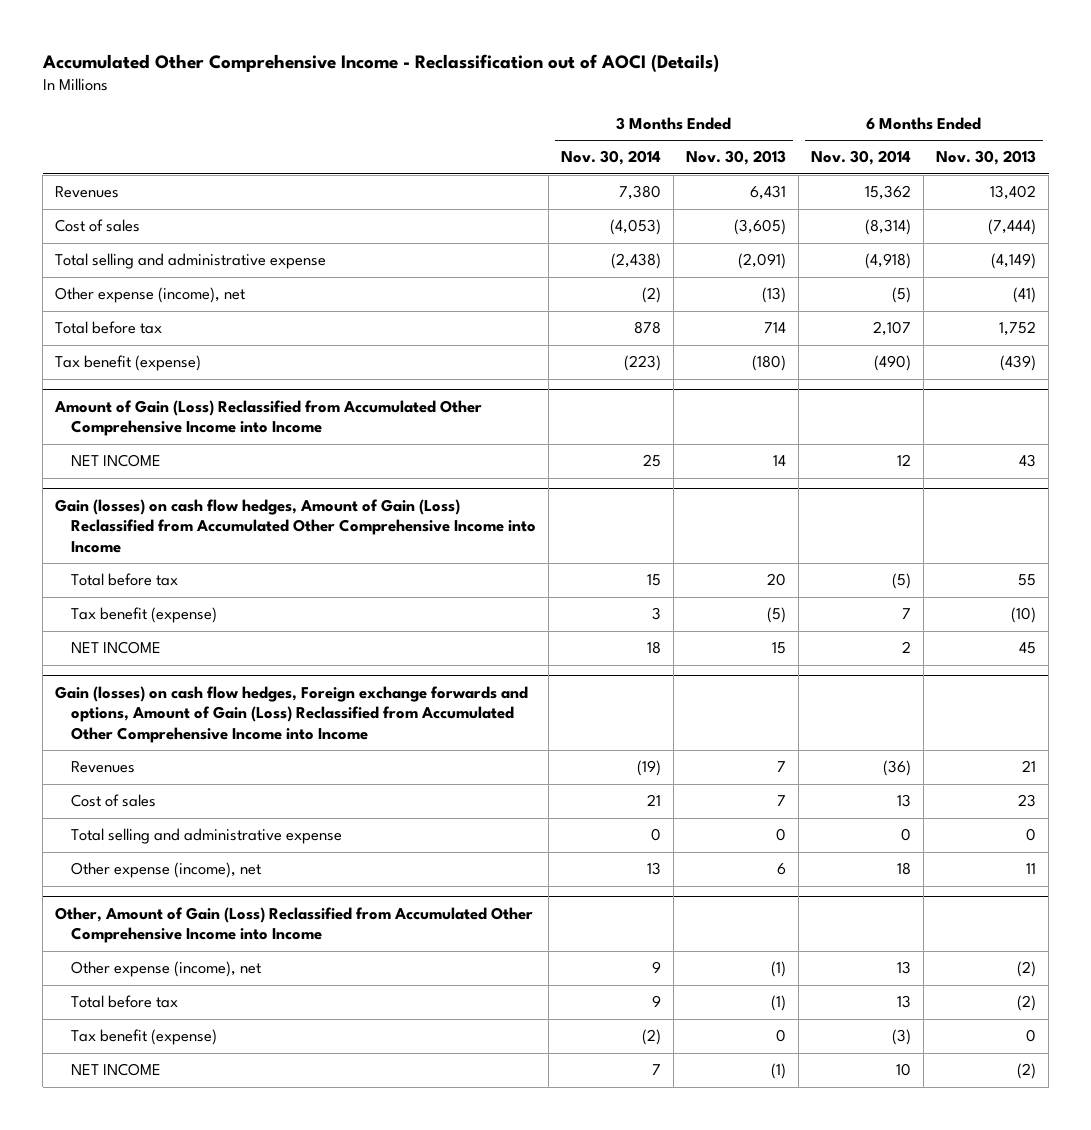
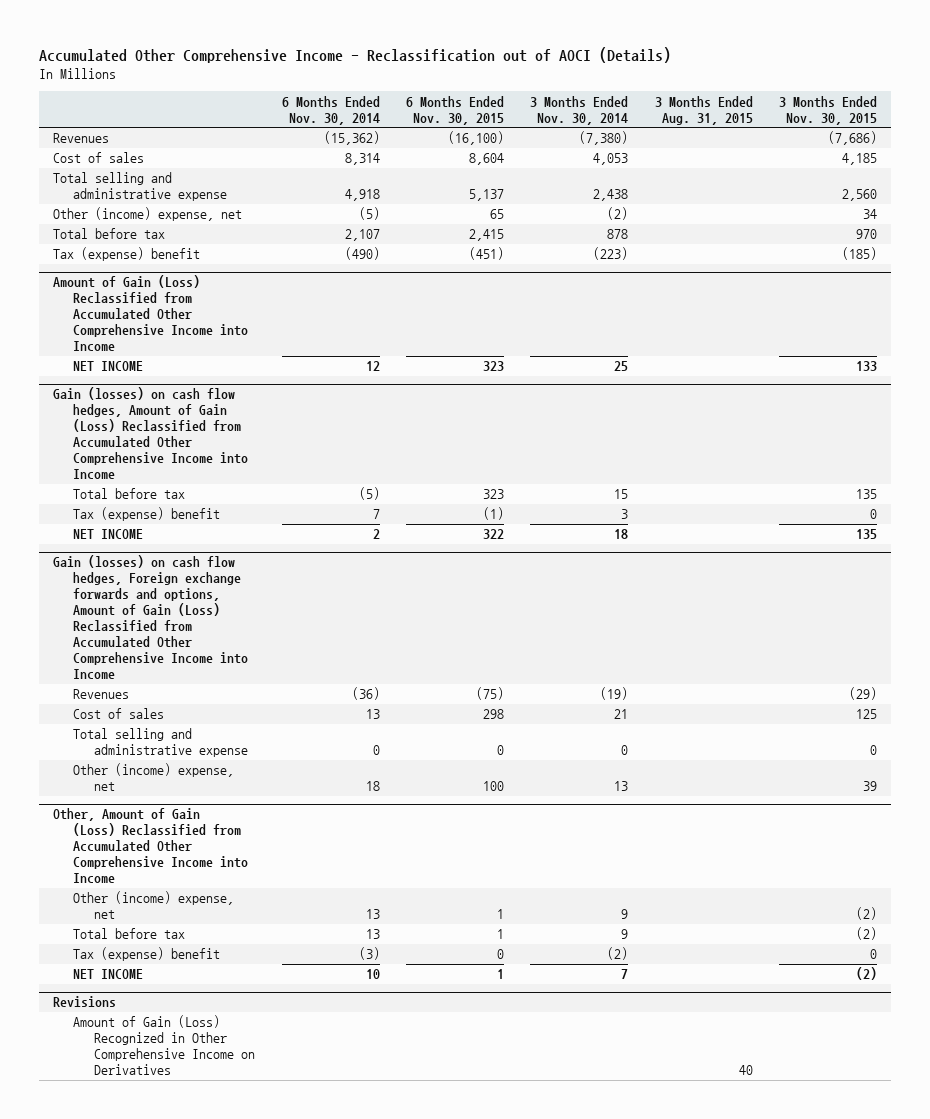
[686,150,787,166] Nov. 30, 2013 -> none
[936,150,1037,166] Nov. 30, 2013 -> none
none -> [406,95,505,125] 6 Months Ended Nov. 30, 2015
none -> [654,95,753,125] 3 Months Ended Aug. 31, 2015
none -> [779,95,878,125] 3 Months Ended Nov. 30, 2015
[619,185,662,201] 7,380 -> [579,131,629,146] (7,380)
[865,185,912,201] 15,362 -> [323,131,380,146] (15,362)
[610,219,662,236] (4,053) -> [593,153,629,166] 4,053
[865,219,912,236] (8,314) -> [344,153,380,166] 8,314
[611,253,662,270] (2,438) -> [593,189,629,202] 2,438
[865,253,912,270] (4,918) -> [344,189,380,202] 4,918
[55,287,246,304] Other expense (income), net -> [52,207,242,222] Other (income) expense, net
[55,355,202,372] Tax benefit (expense) -> [52,247,200,262] Tax (expense) benefit
[71,607,218,624] Tax benefit (expense) -> [73,507,221,522] Tax (expense) benefit
[71,862,262,879] Other expense (income), net -> [73,763,235,792] Other (income) expense, net
[71,961,262,978] Other expense (income), net -> [73,891,235,920] Other (income) expense, net
[71,1029,218,1046] Tax benefit (expense) -> [73,947,221,962] Tax (expense) benefit
none -> [52,996,116,1008] Revisions
none -> [73,1015,256,1076] Amount of Gain (Loss) Recognized in Other Comprehensive Income on Derivatives

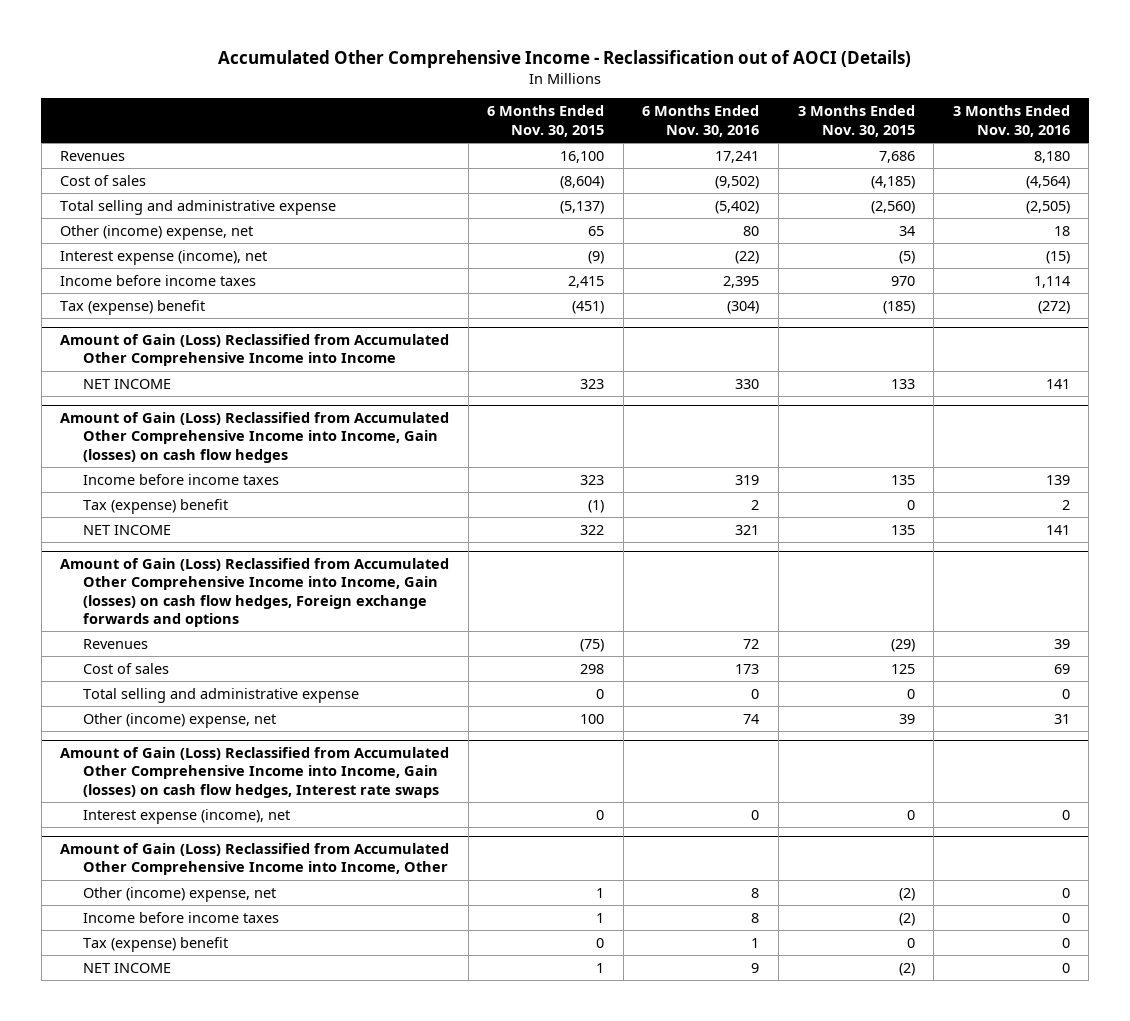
[281,95,380,125] 6 Months Ended Nov. 30, 2014 -> none
[530,95,629,125] 3 Months Ended Nov. 30, 2014 -> none
[654,95,753,125] 3 Months Ended Aug. 31, 2015 -> none
none -> [642,105,760,137] 6 Months Ended Nov. 30, 2016
none -> [952,105,1070,137] 3 Months Ended Nov. 30, 2016
[448,131,505,146] (16,100) -> [560,150,605,163] 16,100
[828,131,878,146] (7,686) -> [878,150,915,163] 7,686
[469,153,505,166] 8,604 -> [560,175,605,189] (8,604)
[842,153,878,166] 4,185 -> [870,175,915,189] (4,185)
[469,189,505,202] 5,137 -> [560,200,605,214] (5,137)
[842,189,878,202] 2,560 -> [870,200,915,214] (2,560)
none -> [60,249,268,265] Interest expense (income), net
[52,228,165,240] Total before tax -> [60,274,257,286] Income before income taxes
[52,387,249,480] Gain (losses) on cash flow hedges, Amount of Gain (Loss) Reclassified from Accumulated Other Comprehensive Income into Income -> [60,412,450,463] Amount of Gain (Loss) Reclassified from Accumulated Other Comprehensive Income into Income, Gain (losses) on cash flow hedges
[73,488,186,500] Total before tax -> [83,473,280,485] Income before income taxes
[52,555,249,680] Gain (losses) on cash flow hedges, Foreign exchange forwards and options, Amount of Gain (Loss) Reclassified from Accumulated Other Comprehensive Income into Income -> [60,558,450,628] Amount of Gain (Loss) Reclassified from Accumulated Other Comprehensive Income into Income, Gain (losses) on cash flow hedges, Foreign exchange forwards and options
none -> [60,747,450,798] Amount of Gain (Loss) Reclassified from Accumulated Other Comprehensive Income into Income, Gain (losses) on cash flow hedges, Interest rate swaps
none -> [83,808,291,824] Interest expense (income), net
[52,808,249,884] Other, Amount of Gain (Loss) Reclassified from Accumulated Other Comprehensive Income into Income -> [60,843,450,876] Amount of Gain (Loss) Reclassified from Accumulated Other Comprehensive Income into Income, Other
[73,928,186,940] Total before tax -> [83,911,280,923] Income before income taxes
[52,996,116,1008] Revisions -> none
[73,1015,256,1076] Amount of Gain (Loss) Recognized in Other Comprehensive Income on Derivatives -> none

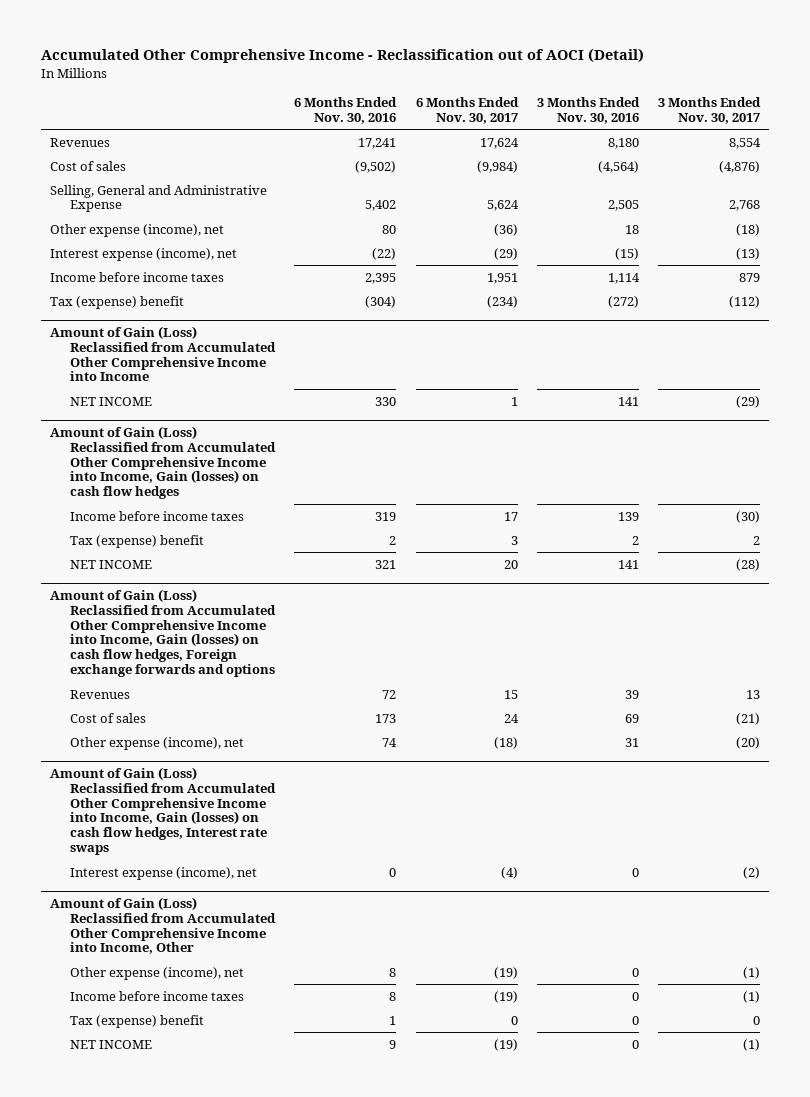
[217,49,911,68] Accumulated Other Comprehensive Income - Reclassification out of AOCI (Details) -> [40,48,644,64] Accumulated Other Comprehensive Income - Reclassification out of AOCI (Detail)
[487,105,605,137] 6 Months Ended Nov. 30, 2015 -> none
[797,105,915,137] 3 Months Ended Nov. 30, 2015 -> none
none -> [415,97,519,124] 6 Months Ended Nov. 30, 2017
none -> [657,97,761,124] 3 Months Ended Nov. 30, 2017
[60,199,337,215] Total selling and administrative expense -> [50,184,268,213] Selling, General and Administrative Expense
[715,200,760,214] (5,402) -> [365,200,397,212] 5,402
[1025,200,1070,214] (2,505) -> [607,200,639,212] 2,505
[60,224,254,240] Other (income) expense, net -> [50,223,225,237] Other expense (income), net
[83,687,360,703] Total selling and administrative expense -> none
[83,712,277,728] Other (income) expense, net -> [70,736,245,750] Other expense (income), net
[83,886,277,902] Other (income) expense, net -> [70,966,245,980] Other expense (income), net

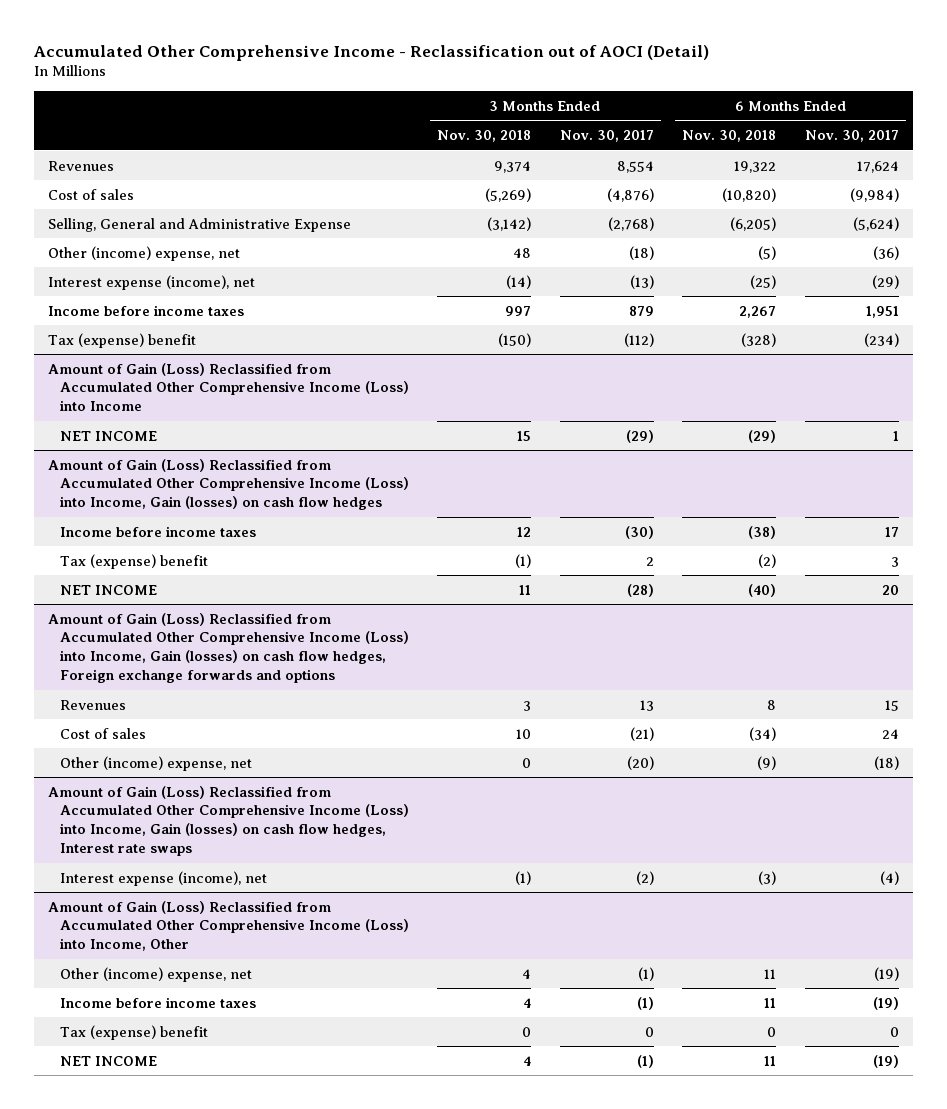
[294,97,398,124] 6 Months Ended Nov. 30, 2016 -> none
[536,97,640,124] 3 Months Ended Nov. 30, 2016 -> none
none -> [437,129,532,142] Nov. 30, 2018
none -> [682,129,777,142] Nov. 30, 2018
[486,200,519,212] 5,624 -> [852,216,899,231] (5,624)
[728,200,760,212] 2,768 -> [607,216,654,231] (2,768)
[50,223,225,237] Other expense (income), net -> [48,245,241,261] Other (income) expense, net
[50,326,277,382] Amount of Gain (Loss) Reclassified from Accumulated Other Comprehensive Income into Income -> [48,362,409,412] Amount of Gain (Loss) Reclassified from Accumulated Other Comprehensive Income (Loss) into Income
[50,426,277,500] Amount of Gain (Loss) Reclassified from Accumulated Other Comprehensive Income into Income, Gain (losses) on cash flow hedges -> [48,458,409,511] Amount of Gain (Loss) Reclassified from Accumulated Other Comprehensive Income (Loss) into Income, Gain (losses) on cash flow hedges
[50,589,277,678] Amount of Gain (Loss) Reclassified from Accumulated Other Comprehensive Income into Income, Gain (losses) on cash flow hedges, Foreign exchange forwards and options -> [48,612,409,684] Amount of Gain (Loss) Reclassified from Accumulated Other Comprehensive Income (Loss) into Income, Gain (losses) on cash flow hedges, Foreign exchange forwards and options
[70,736,245,750] Other expense (income), net -> [59,755,252,771] Other (income) expense, net
[50,767,277,856] Amount of Gain (Loss) Reclassified from Accumulated Other Comprehensive Income into Income, Gain (losses) on cash flow hedges, Interest rate swaps -> [48,785,409,857] Amount of Gain (Loss) Reclassified from Accumulated Other Comprehensive Income (Loss) into Income, Gain (losses) on cash flow hedges, Interest rate swaps
[50,897,277,955] Amount of Gain (Loss) Reclassified from Accumulated Other Comprehensive Income into Income, Other -> [48,900,409,952] Amount of Gain (Loss) Reclassified from Accumulated Other Comprehensive Income (Loss) into Income, Other
[70,966,245,980] Other expense (income), net -> [59,966,252,982] Other (income) expense, net

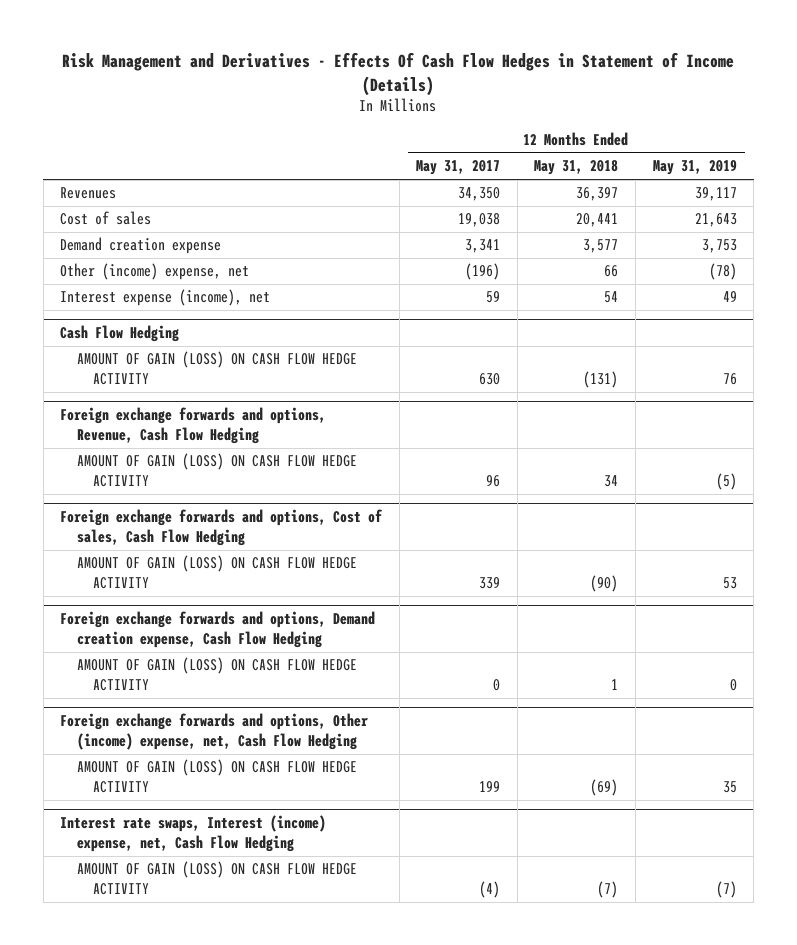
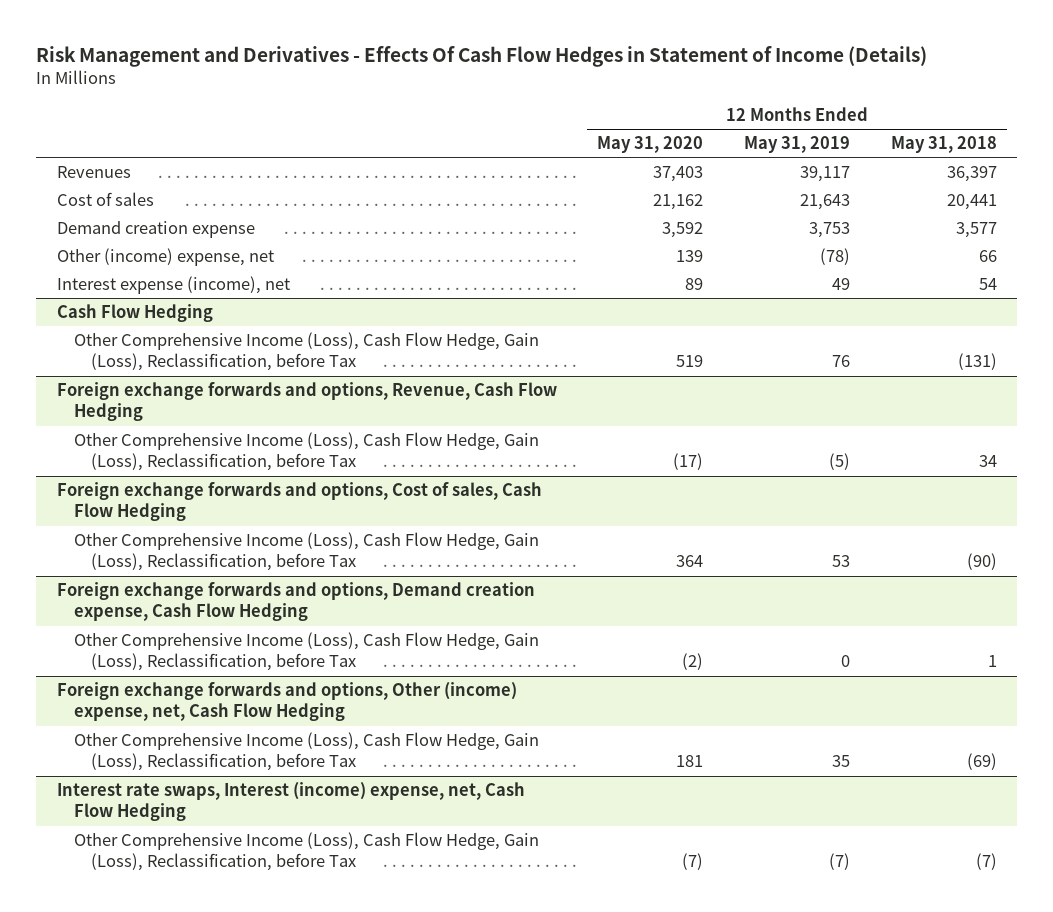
[416,160,501,176] May 31, 2017 -> none
none -> [597,136,704,154] May 31, 2020
[76,351,357,386] AMOUNT OF GAIN (LOSS) ON CASH FLOW HEDGE ACTIVITY -> [73,332,539,372] Other Comprehensive Income (Loss), Cash Flow Hedge, Gain (Loss), Reclassification, before Tax
[76,453,357,488] AMOUNT OF GAIN (LOSS) ON CASH FLOW HEDGE ACTIVITY -> [73,432,539,472] Other Comprehensive Income (Loss), Cash Flow Hedge, Gain (Loss), Reclassification, before Tax
[76,555,357,590] AMOUNT OF GAIN (LOSS) ON CASH FLOW HEDGE ACTIVITY -> [73,532,539,572] Other Comprehensive Income (Loss), Cash Flow Hedge, Gain (Loss), Reclassification, before Tax
[76,657,357,692] AMOUNT OF GAIN (LOSS) ON CASH FLOW HEDGE ACTIVITY -> none
none -> [73,632,539,672] Other Comprehensive Income (Loss), Cash Flow Hedge, Gain (Loss), Reclassification, before Tax
[76,759,357,794] AMOUNT OF GAIN (LOSS) ON CASH FLOW HEDGE ACTIVITY -> [73,732,539,772] Other Comprehensive Income (Loss), Cash Flow Hedge, Gain (Loss), Reclassification, before Tax
[76,861,357,896] AMOUNT OF GAIN (LOSS) ON CASH FLOW HEDGE ACTIVITY -> none
none -> [73,832,539,872] Other Comprehensive Income (Loss), Cash Flow Hedge, Gain (Loss), Reclassification, before Tax

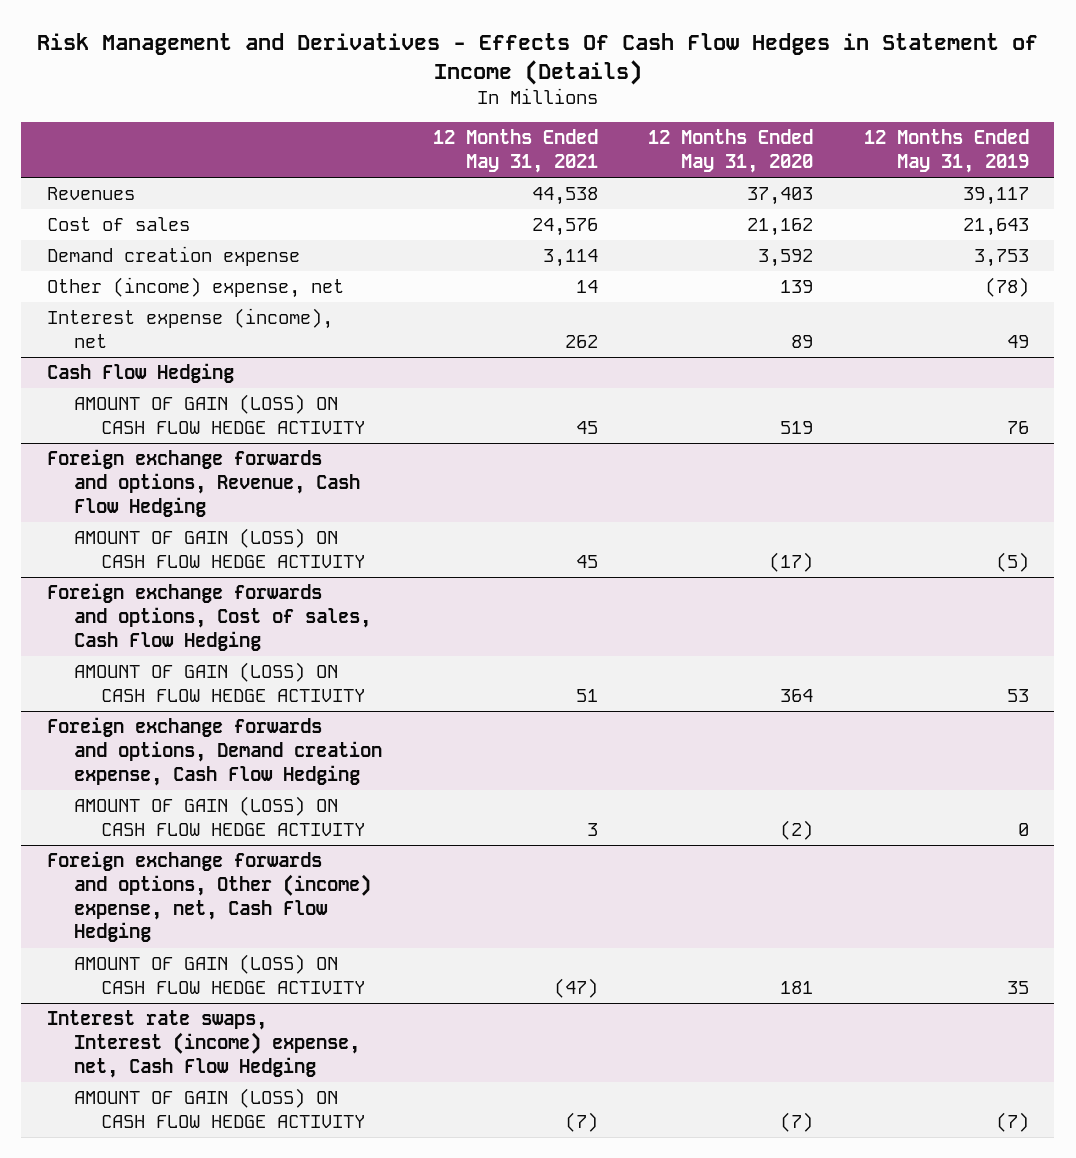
[890,136,997,154] May 31, 2018 -> none
none -> [432,129,598,174] 12 Months Ended May 31, 2021
[73,332,539,372] Other Comprehensive Income (Loss), Cash Flow Hedge, Gain (Loss), Reclassification, before Tax -> [73,394,366,434] AMOUNT OF GAIN (LOSS) ON CASH FLOW HEDGE ACTIVITY
[73,432,539,472] Other Comprehensive Income (Loss), Cash Flow Hedge, Gain (Loss), Reclassification, before Tax -> [73,528,366,568] AMOUNT OF GAIN (LOSS) ON CASH FLOW HEDGE ACTIVITY
[73,532,539,572] Other Comprehensive Income (Loss), Cash Flow Hedge, Gain (Loss), Reclassification, before Tax -> [73,662,366,702] AMOUNT OF GAIN (LOSS) ON CASH FLOW HEDGE ACTIVITY
[73,632,539,672] Other Comprehensive Income (Loss), Cash Flow Hedge, Gain (Loss), Reclassification, before Tax -> [73,796,366,836] AMOUNT OF GAIN (LOSS) ON CASH FLOW HEDGE ACTIVITY
[73,732,539,772] Other Comprehensive Income (Loss), Cash Flow Hedge, Gain (Loss), Reclassification, before Tax -> [73,954,366,994] AMOUNT OF GAIN (LOSS) ON CASH FLOW HEDGE ACTIVITY
[73,832,539,872] Other Comprehensive Income (Loss), Cash Flow Hedge, Gain (Loss), Reclassification, before Tax -> [73,1088,366,1128] AMOUNT OF GAIN (LOSS) ON CASH FLOW HEDGE ACTIVITY

